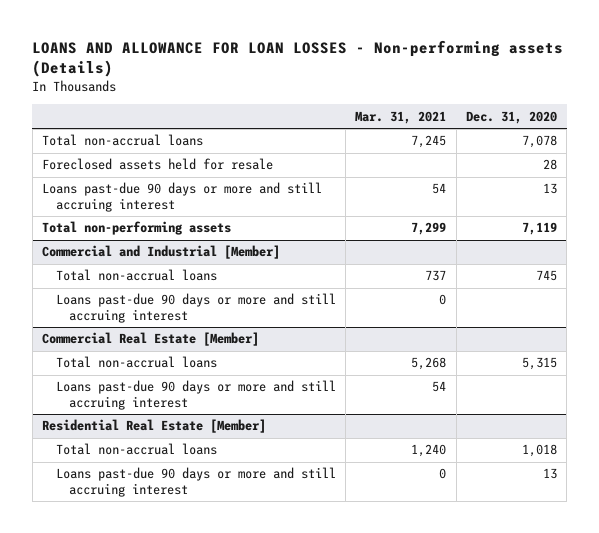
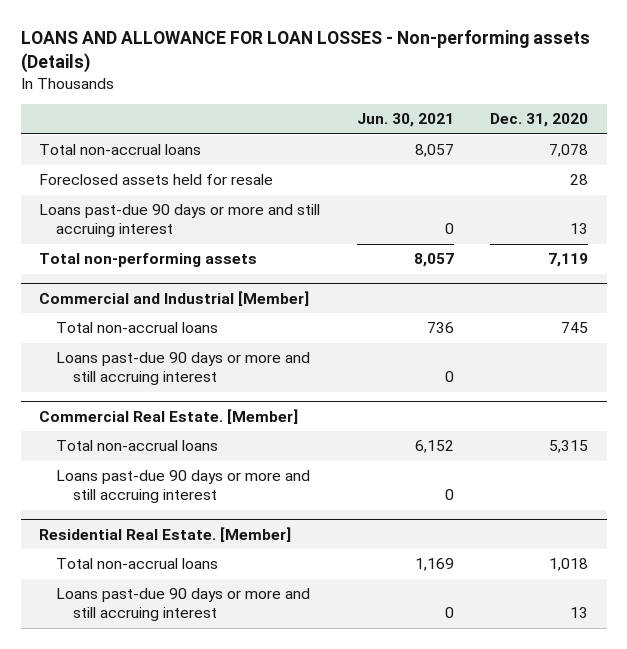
[355,110,447,124] Mar. 31, 2021 -> none
none -> [356,113,454,128] Jun. 30, 2021
[42,332,260,347] Commercial Real Estate [Member] -> [38,408,298,424] Commercial Real Estate. [Member]
[42,419,267,434] Residential Real Estate [Member] -> [38,526,291,542] Residential Real Estate. [Member]

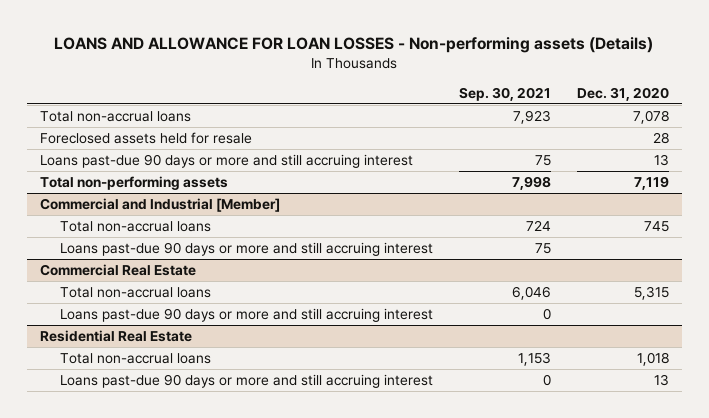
[356,113,454,128] Jun. 30, 2021 -> none
none -> [459,86,552,101] Sep. 30, 2021
[38,408,298,424] Commercial Real Estate. [Member] -> [39,264,196,277] Commercial Real Estate
[38,526,291,542] Residential Real Estate. [Member] -> [39,330,192,343] Residential Real Estate

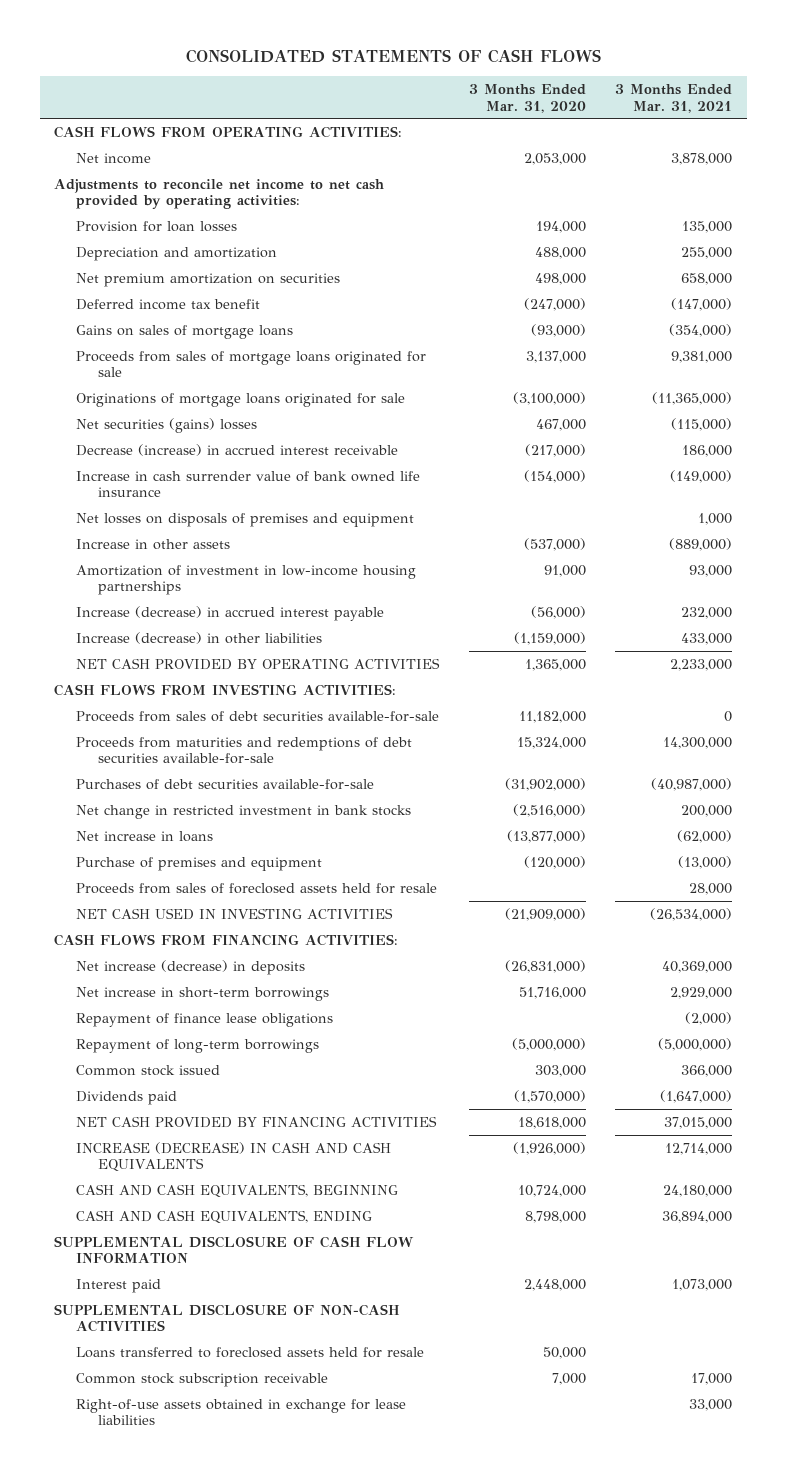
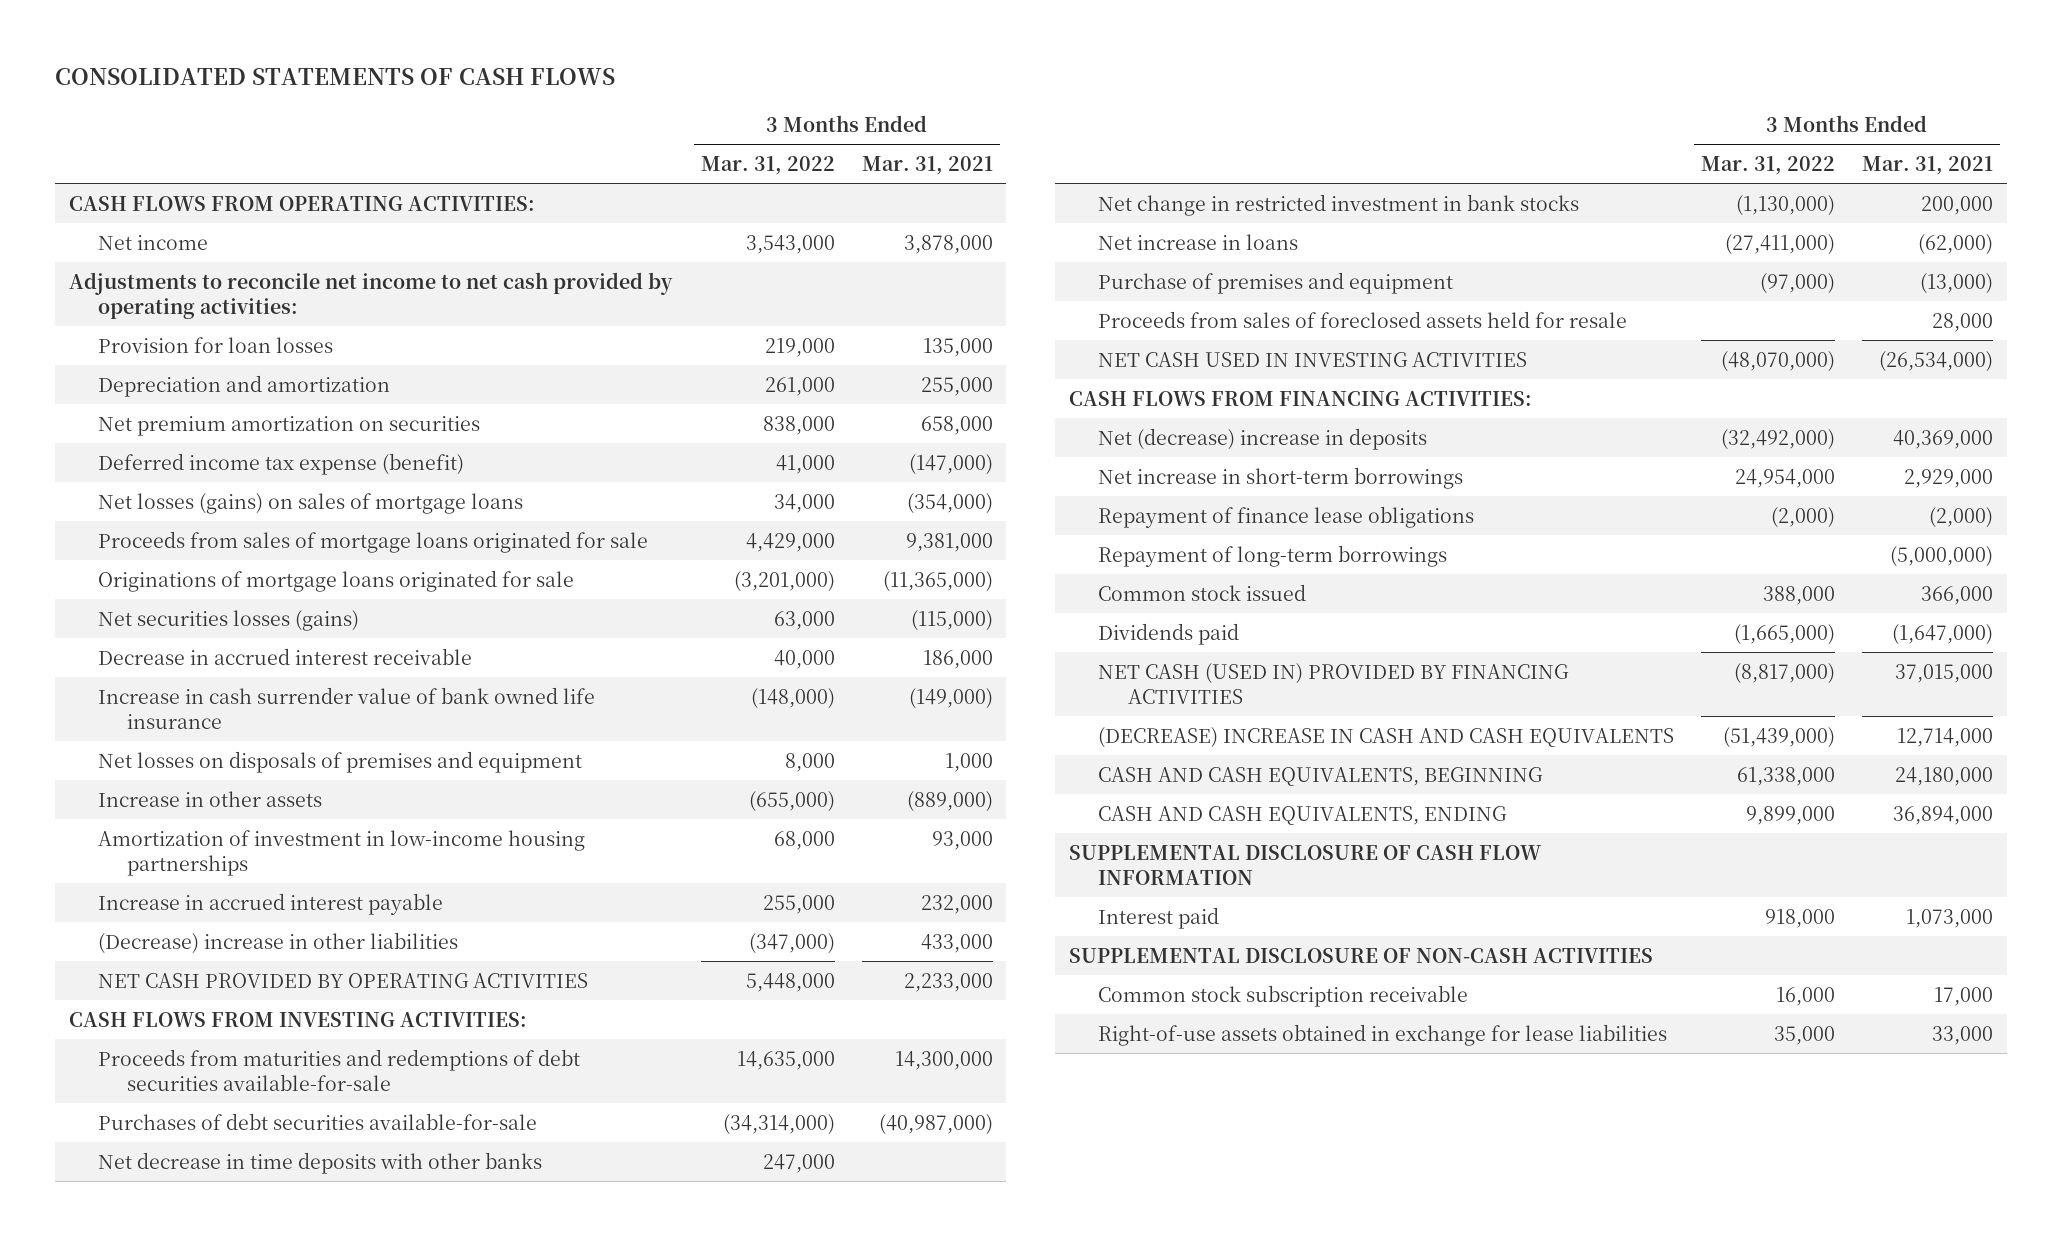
[468,83,586,113] 3 Months Ended Mar. 31, 2020 -> none
none -> [700,155,835,175] Mar. 31, 2022
[76,298,261,310] Deferred income tax benefit -> [97,452,464,475] Deferred income tax expense (benefit)
[76,324,294,339] Gains on sales of mortgage loans -> [97,492,523,514] Net losses (gains) on sales of mortgage loans
[76,417,258,433] Net securities (gains) losses -> [97,609,359,631] Net securities losses (gains)
[76,443,399,456] Decrease (increase) in accrued interest receivable -> [97,647,472,665] Decrease in accrued interest receivable
[76,605,385,621] Increase (decrease) in accrued interest payable -> [97,892,443,915] Increase in accrued interest payable
[76,631,323,644] Increase (decrease) in other liabilities -> [97,931,458,954] (Decrease) increase in other liabilities
[76,710,440,722] Proceeds from sales of debt securities available-for-sale -> none
none -> [97,1151,542,1174] Net decrease in time deposits with other banks
[76,959,306,975] Net increase (decrease) in deposits -> [1098,427,1428,450] Net (decrease) increase in deposits
[76,1115,438,1128] NET CASH PROVIDED BY FINANCING ACTIVITIES -> [1098,662,1570,704] NET CASH (USED IN) PROVIDED BY FINANCING ACTIVITIES
[76,1141,392,1173] INCREASE (DECREASE) IN CASH AND CASH EQUIVALENTS -> [1098,726,1675,748] (DECREASE) INCREASE IN CASH AND CASH EQUIVALENTS
[76,1346,425,1358] Loans transferred to foreclosed assets held for resale -> none

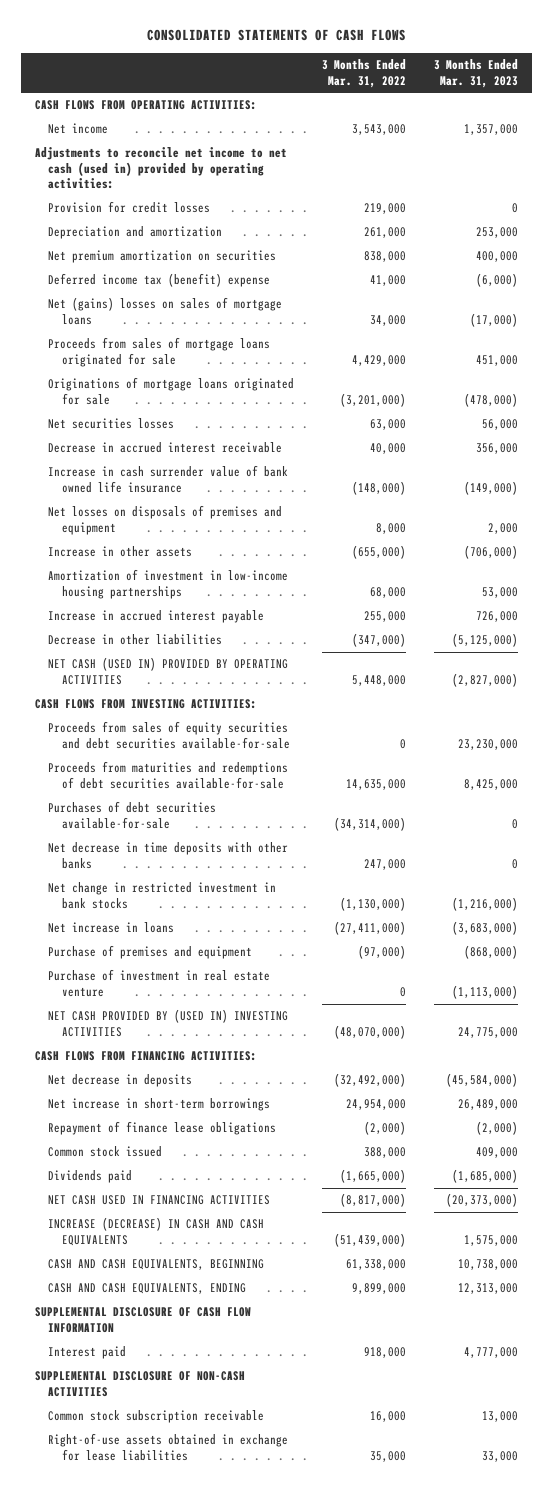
[861,155,993,175] Mar. 31, 2021 -> none
none -> [434,59,519,88] 3 Months Ended Mar. 31, 2023
[68,271,673,319] Adjustments to reconcile net income to net cash provided by operating activities: -> [35,147,288,190] Adjustments to reconcile net income to net cash (used in) provided by operating activities:
[97,336,333,353] Provision for loan losses -> [48,201,211,214] Provision for credit losses
[97,452,464,475] Deferred income tax expense (benefit) -> [48,273,271,288] Deferred income tax (benefit) expense
[97,492,523,514] Net losses (gains) on sales of mortgage loans -> [48,297,283,325] Net (gains) losses on sales of mortgage loans
[97,609,359,631] Net securities losses (gains) -> [48,418,175,430] Net securities losses
[97,931,458,954] (Decrease) increase in other liabilities -> [48,634,223,646] Decrease in other liabilities
[97,972,588,988] NET CASH PROVIDED BY OPERATING ACTIVITIES -> [48,657,289,685] NET CASH (USED IN) PROVIDED BY OPERATING ACTIVITIES
none -> [48,721,290,749] Proceeds from sales of equity securities and debt securities available-for-sale
[1098,310,1628,328] Proceeds from sales of foreclosed assets held for resale -> none
none -> [48,969,271,997] Purchase of investment in real estate venture
[1098,351,1528,367] NET CASH USED IN INVESTING ACTIVITIES -> [48,1009,289,1037] NET CASH PROVIDED BY (USED IN) INVESTING ACTIVITIES
[1098,427,1428,450] Net (decrease) increase in deposits -> [48,1074,193,1088] Net decrease in deposits
[1098,544,1448,567] Repayment of long-term borrowings -> none
[1098,662,1570,704] NET CASH (USED IN) PROVIDED BY FINANCING ACTIVITIES -> [48,1195,271,1206] NET CASH USED IN FINANCING ACTIVITIES
[1098,726,1675,748] (DECREASE) INCREASE IN CASH AND CASH EQUIVALENTS -> [48,1217,265,1246] INCREASE (DECREASE) IN CASH AND CASH EQUIVALENTS

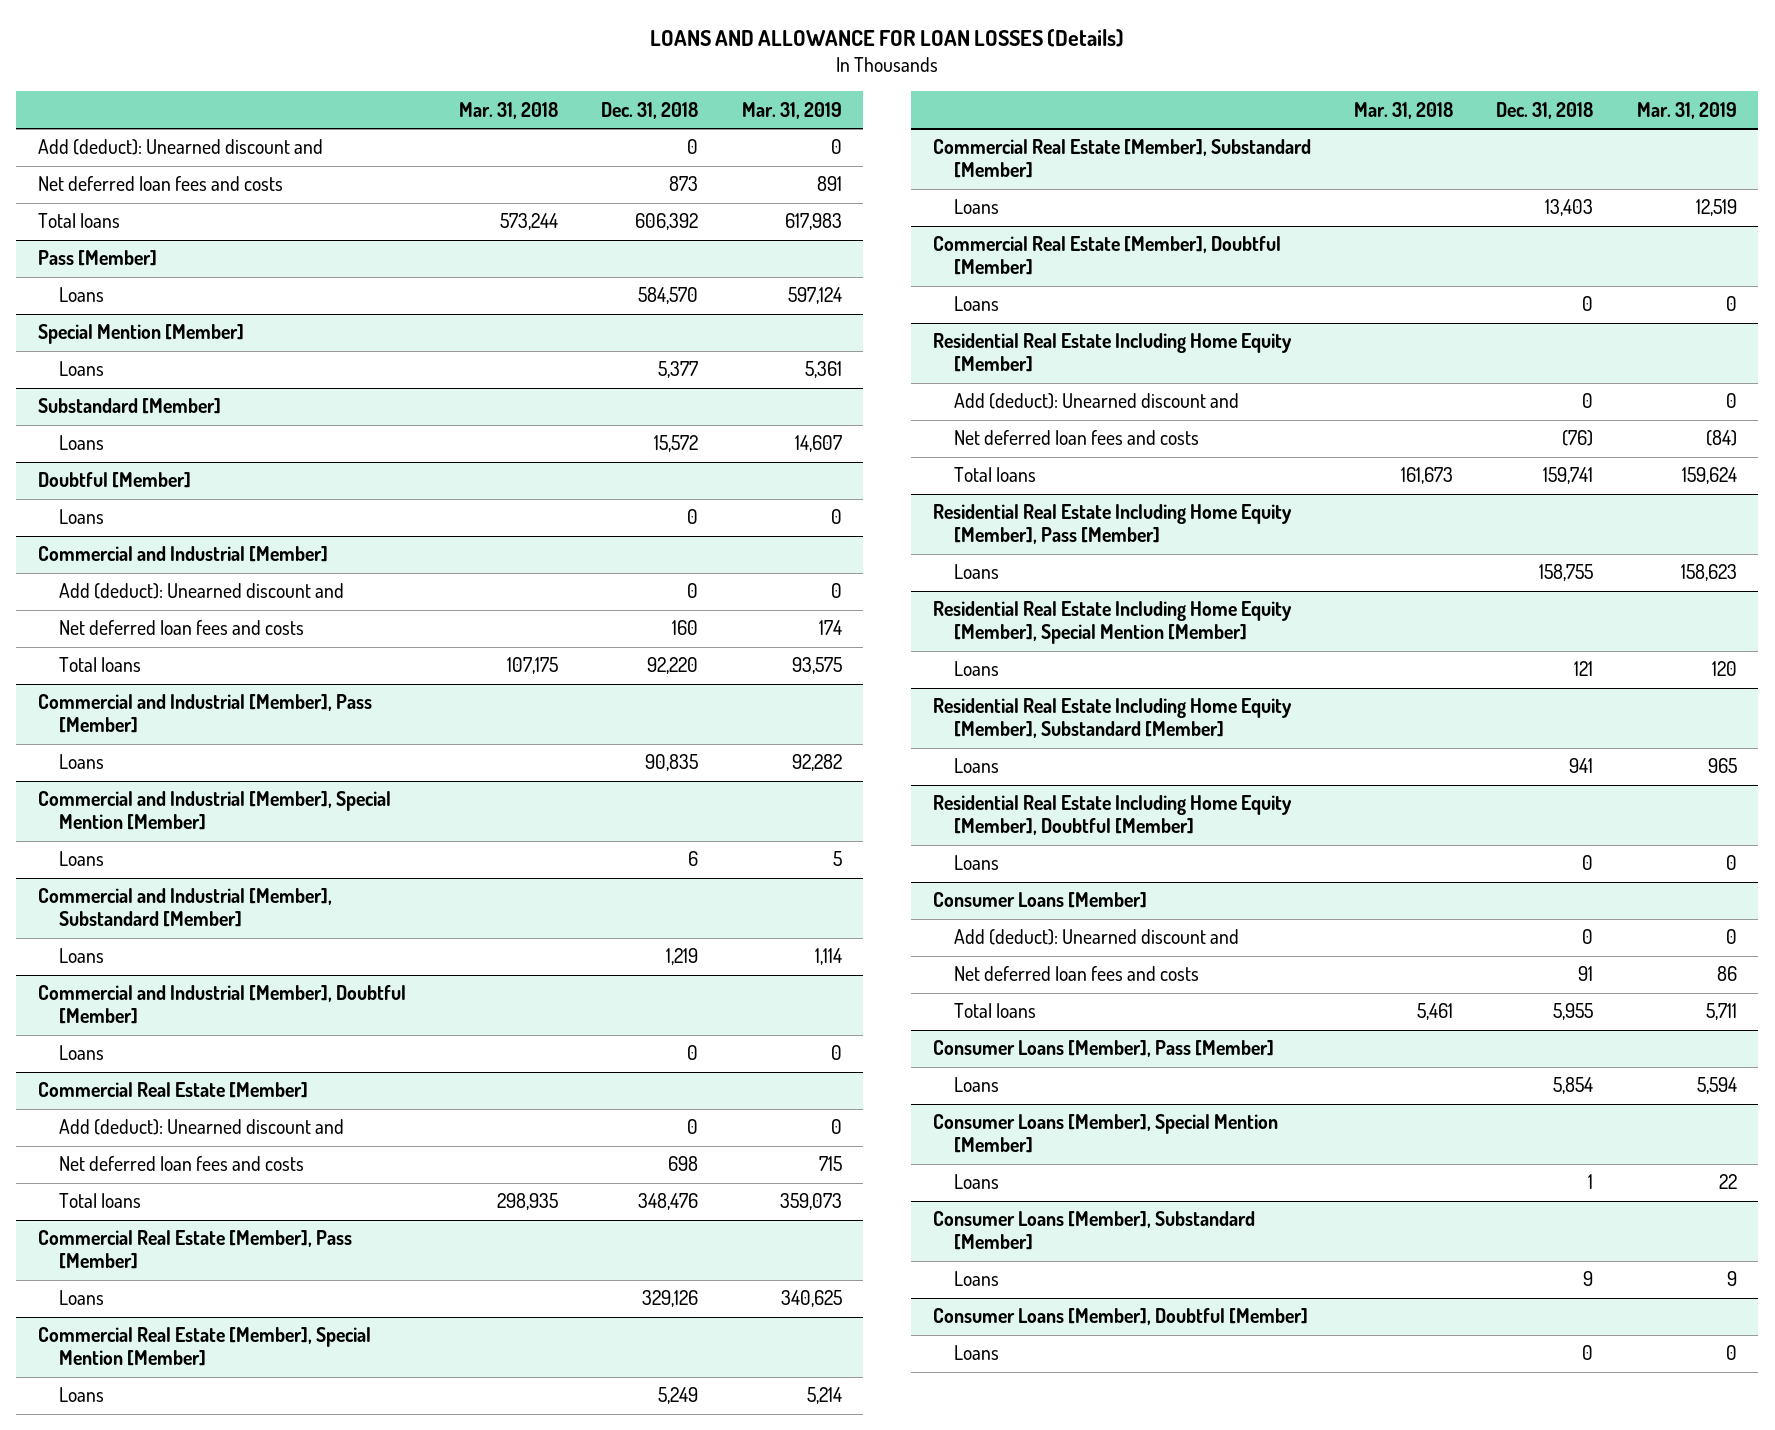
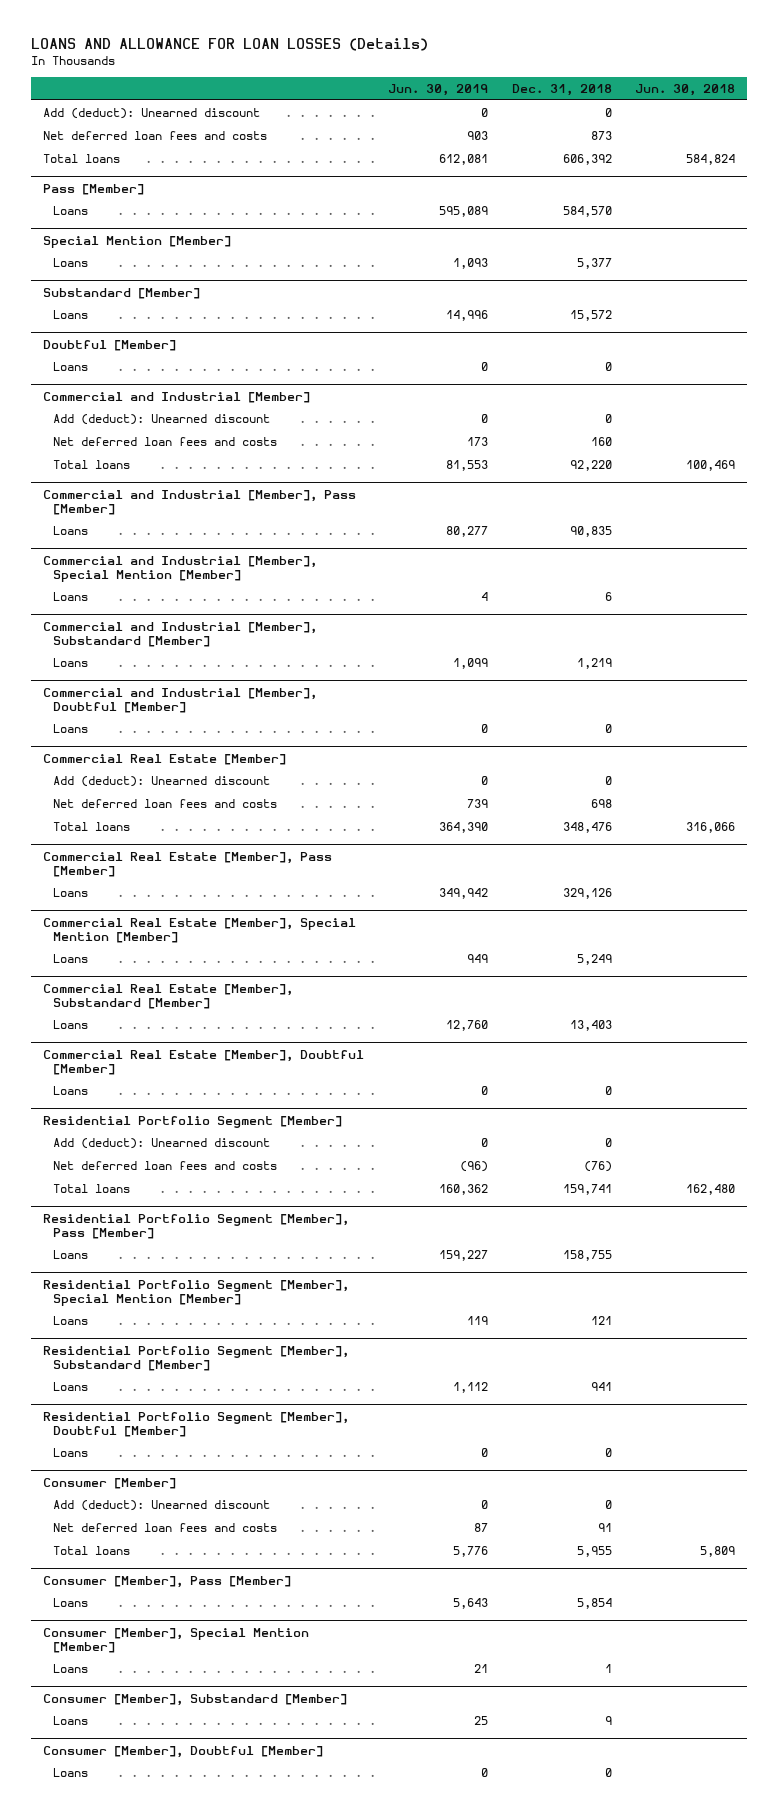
[459,101,559,119] Mar. 31, 2018 -> none
[741,101,842,119] Mar. 31, 2019 -> none
none -> [387,83,488,96] Jun. 30, 2019
none -> [635,83,736,96] Jun. 30, 2018
[37,139,323,156] Add (deduct): Unearned discount and -> [42,107,260,119] Add (deduct): Unearned discount
[58,583,344,600] Add (deduct): Unearned discount and -> [53,413,271,425] Add (deduct): Unearned discount
[58,1119,344,1136] Add (deduct): Unearned discount and -> [53,775,271,787] Add (deduct): Unearned discount
[932,333,1292,373] Residential Real Estate Including Home Equity [Member] -> [42,1115,342,1128] Residential Portfolio Segment [Member]
[953,393,1239,410] Add (deduct): Unearned discount and -> [53,1137,271,1149] Add (deduct): Unearned discount
[932,504,1292,545] Residential Real Estate Including Home Equity [Member], Pass [Member] -> none
none -> [42,1213,349,1239] Residential Portfolio Segment [Member], Pass [Member]
[932,601,1292,645] Residential Real Estate Including Home Equity [Member], Special Mention [Member] -> none
none -> [42,1279,349,1306] Residential Portfolio Segment [Member], Special Mention [Member]
[932,698,1292,739] Residential Real Estate Including Home Equity [Member], Substandard [Member] -> none
none -> [42,1345,349,1371] Residential Portfolio Segment [Member], Substandard [Member]
[932,795,1292,836] Residential Real Estate Including Home Equity [Member], Doubtful [Member] -> none
none -> [42,1411,349,1437] Residential Portfolio Segment [Member], Doubtful [Member]
[932,892,1147,909] Consumer Loans [Member] -> [42,1477,176,1489] Consumer [Member]
[953,929,1239,946] Add (deduct): Unearned discount and -> [53,1499,271,1511] Add (deduct): Unearned discount
[932,1040,1274,1058] Consumer Loans [Member], Pass [Member] -> [42,1575,291,1588] Consumer [Member], Pass [Member]
[932,1114,1278,1154] Consumer Loans [Member], Special Mention [Member] -> [42,1627,309,1653] Consumer [Member], Special Mention [Member]
[932,1211,1255,1251] Consumer Loans [Member], Substandard [Member] -> [42,1693,347,1706] Consumer [Member], Substandard [Member]
[932,1308,1308,1326] Consumer Loans [Member], Doubtful [Member] -> [42,1745,323,1758] Consumer [Member], Doubtful [Member]

